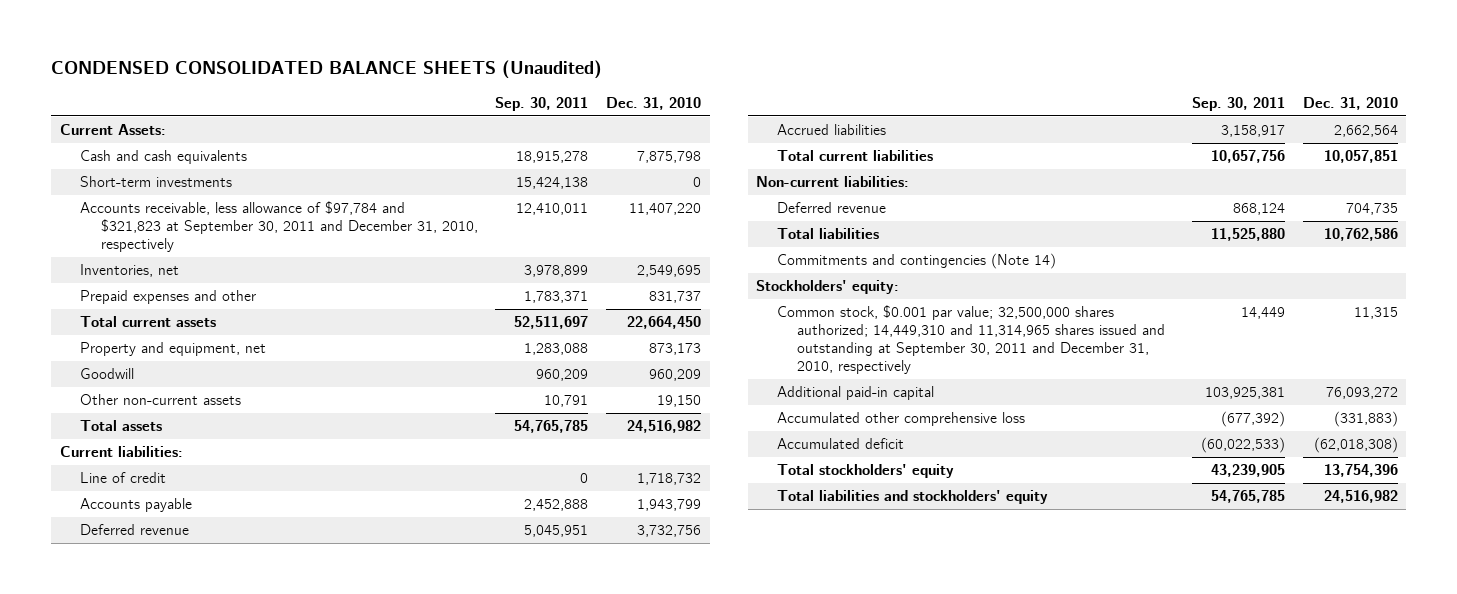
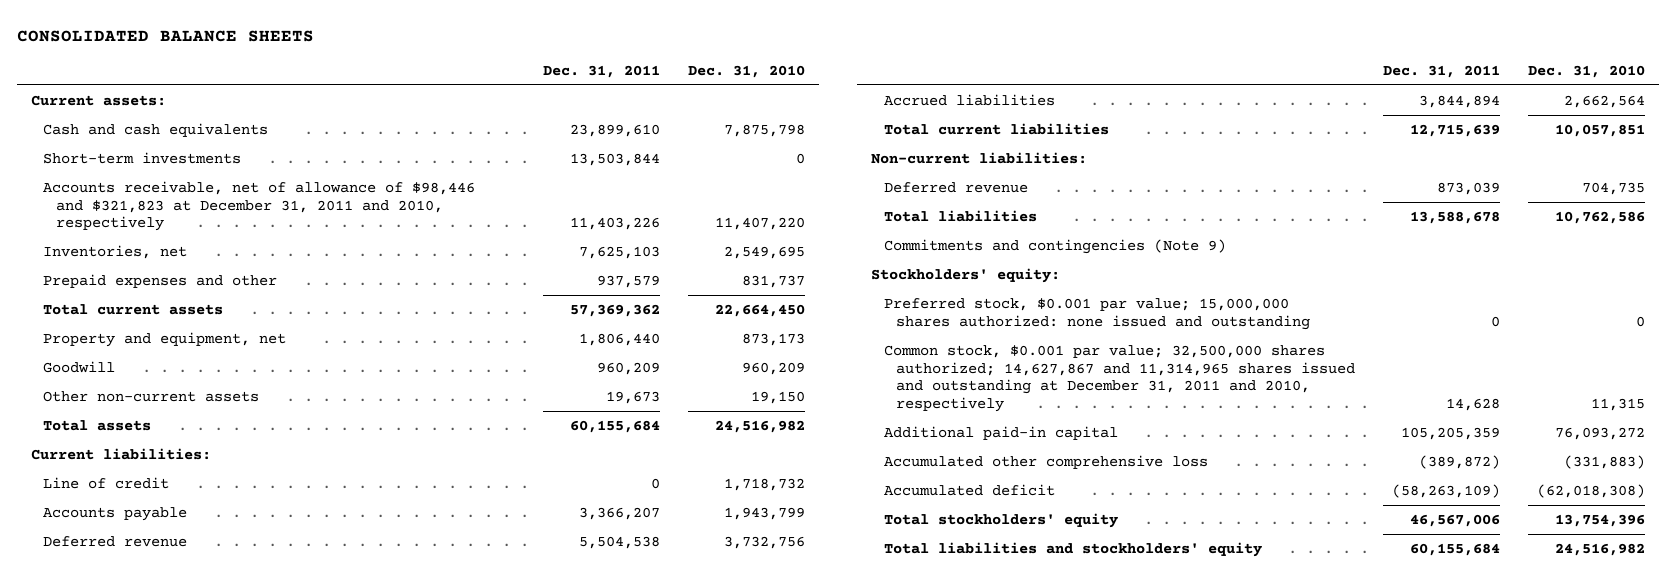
[50,60,602,80] CONDENSED CONSOLIDATED BALANCE SHEETS (Unaudited) -> [16,29,314,42] CONSOLIDATED BALANCE SHEETS
[495,96,589,111] Sep. 30, 2011 -> none
none -> [542,64,660,78] Dec. 31, 2011
[59,124,166,136] Current Assets: -> [30,94,166,106] Current assets:
[80,201,478,253] Accounts receivable, less allowance of $97,784 and $321,823 at September 30, 2011 and December 31, 2010, respectively -> [43,180,476,232] Accounts receivable, net of allowance of $98,446 and $321,823 at December 31, 2011 and 2010, respectively
[776,253,1056,270] Commitments and contingencies (Note 14) -> [883,238,1226,254] Commitments and contingencies (Note 9)
none -> [883,297,1311,330] Preferred stock, $0.001 par value; 15,000,000 shares authorized: none issued and outstanding
[776,305,1166,375] Common stock, $0.001 par value; 32,500,000 shares authorized; 14,449,310 and 11,314,965 shares issued and outstanding at September 30, 2011 and December 31, 2010, respectively -> [883,344,1356,413] Common stock, $0.001 par value; 32,500,000 shares authorized; 14,627,867 and 11,314,965 shares issued and outstanding at December 31, 2011 and 2010, respectively

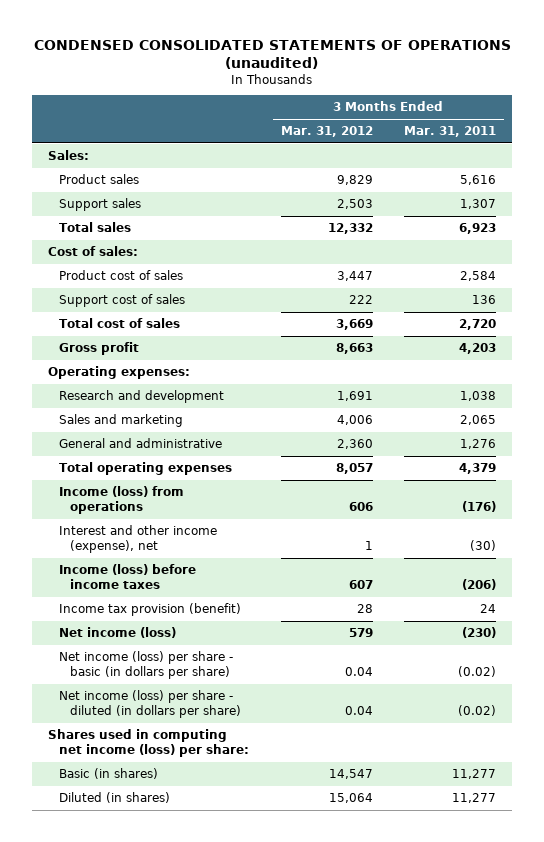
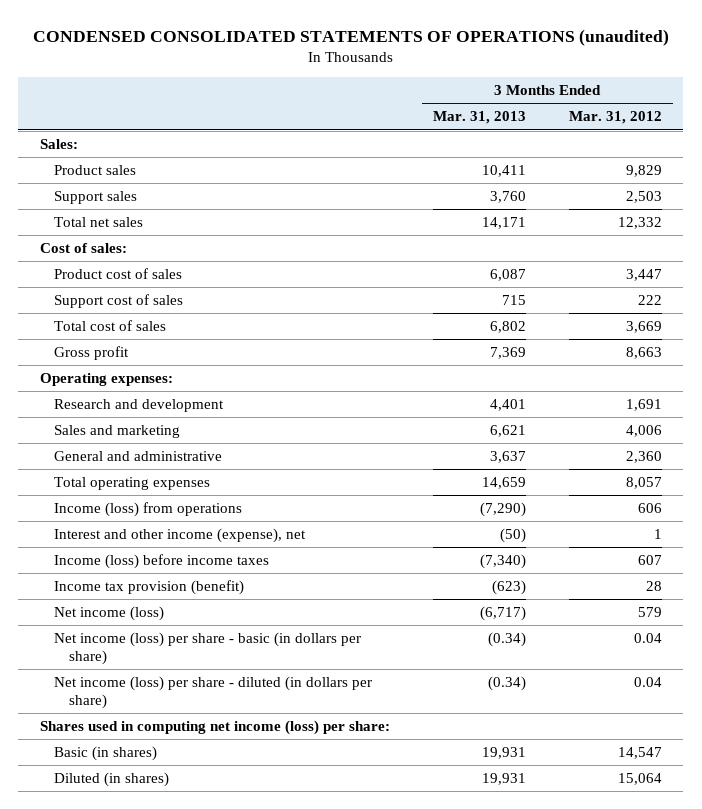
[404,126,497,138] Mar. 31, 2011 -> none
none -> [432,111,526,125] Mar. 31, 2013
[59,222,132,233] Total sales -> [54,216,144,227] Total net sales

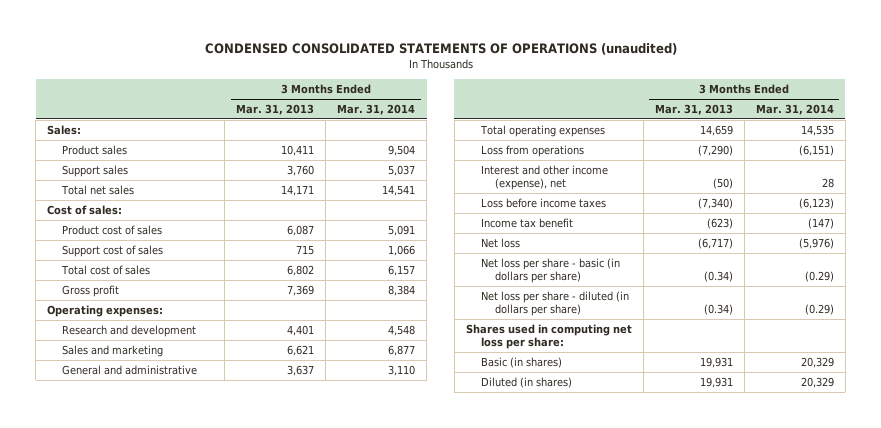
[568,111,662,125] Mar. 31, 2012 -> none
none -> [337,104,416,116] Mar. 31, 2014
[54,501,243,517] Income (loss) from operations -> [480,144,584,157] Loss from operations
[54,553,270,569] Income (loss) before income taxes -> [480,197,606,208] Loss before income taxes
[54,579,245,595] Income tax provision (benefit) -> [480,217,573,228] Income tax benefit
[54,605,165,621] Net income (loss) -> [480,237,520,248] Net loss
[54,631,362,666] Net income (loss) per share - basic (in dollars per share) -> [480,257,620,284] Net loss per share - basic (in dollars per share)
[54,675,373,710] Net income (loss) per share - diluted (in dollars per share) -> [480,290,629,317] Net loss per share - diluted (in dollars per share)
[39,719,390,735] Shares used in computing net income (loss) per share: -> [465,323,632,350] Shares used in computing net loss per share:

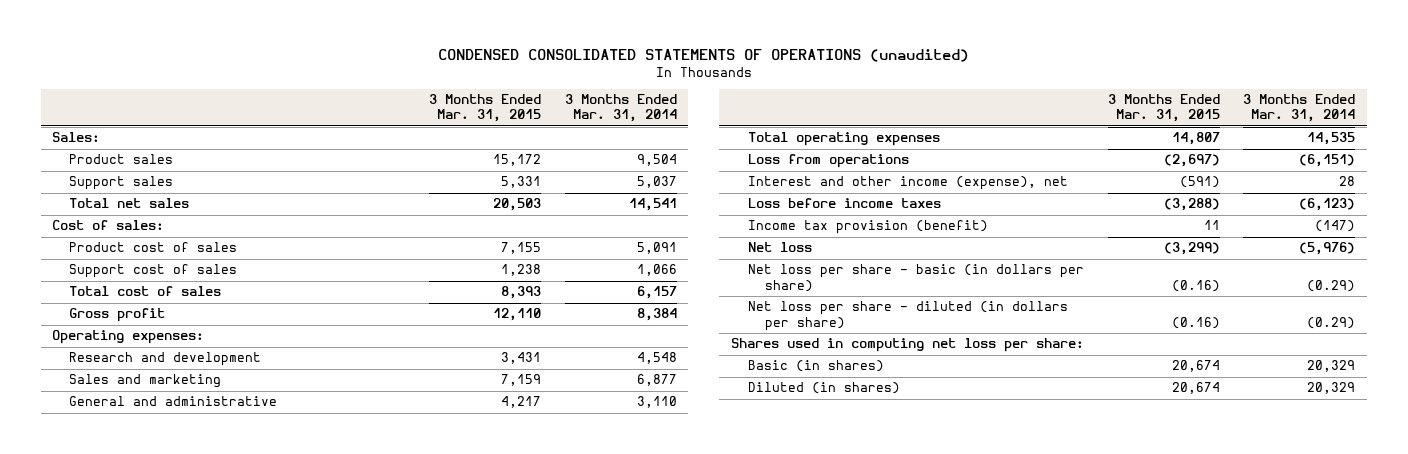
[236,104,315,116] Mar. 31, 2013 -> none
none -> [429,94,542,123] 3 Months Ended Mar. 31, 2015
[480,217,573,228] Income tax benefit -> [747,220,988,235] Income tax provision (benefit)

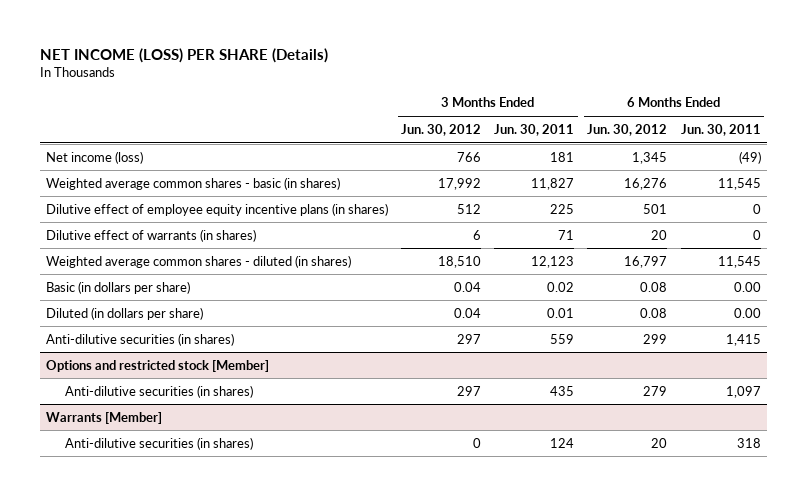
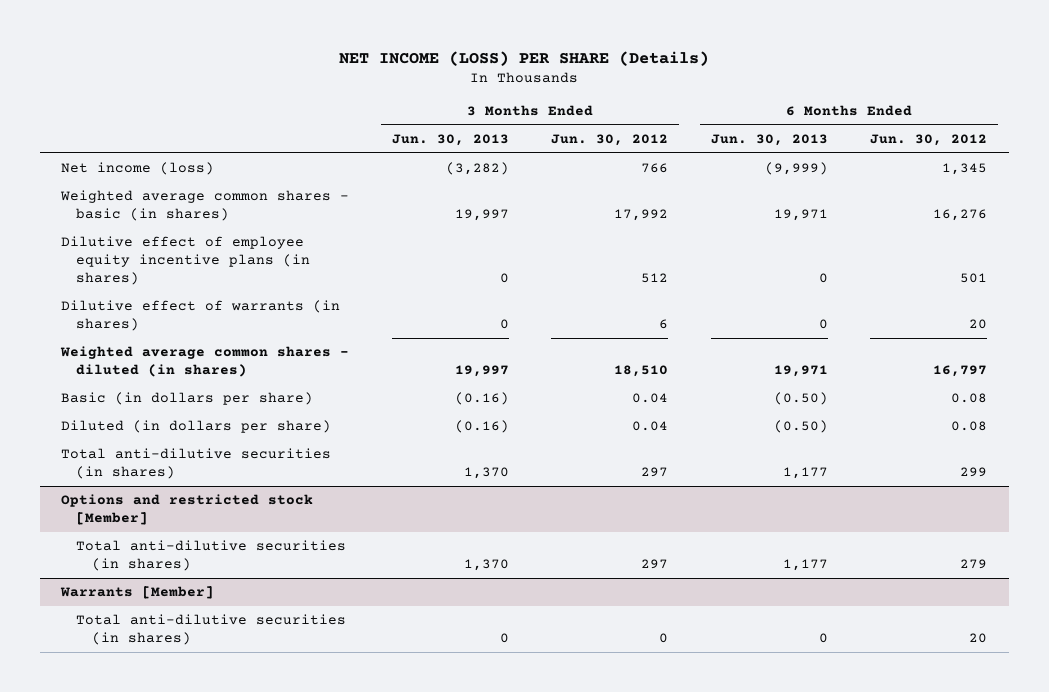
[494,123,575,136] Jun. 30, 2011 -> none
[680,123,761,136] Jun. 30, 2011 -> none
none -> [391,134,509,147] Jun. 30, 2013
none -> [710,134,828,147] Jun. 30, 2013
[46,332,235,346] Anti-dilutive securities (in shares) -> [61,448,332,480] Total anti-dilutive securities (in shares)
[65,384,254,398] Anti-dilutive securities (in shares) -> [76,540,347,572] Total anti-dilutive securities (in shares)
[65,436,254,450] Anti-dilutive securities (in shares) -> [76,614,347,646] Total anti-dilutive securities (in shares)

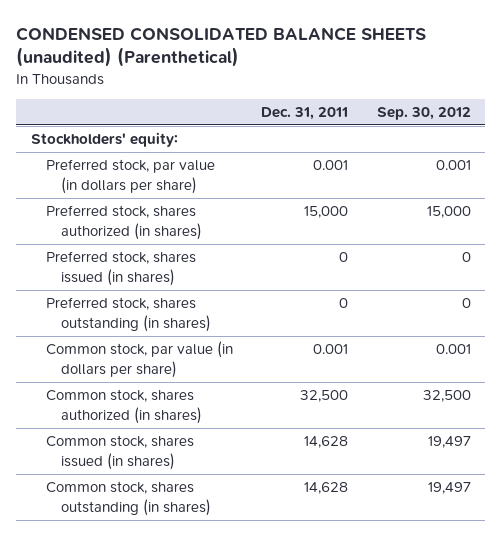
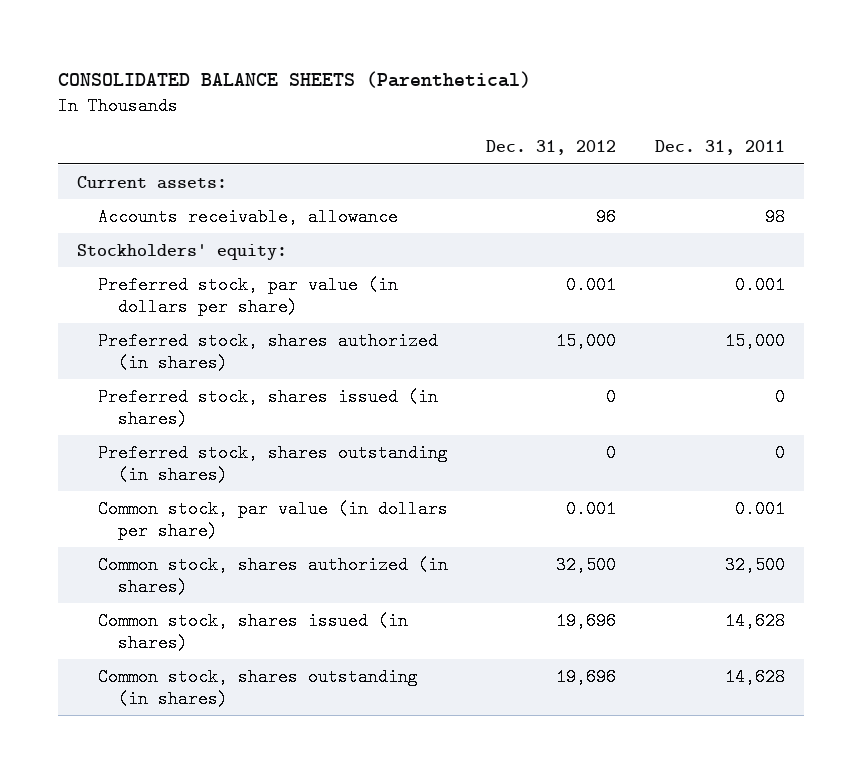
[16,26,427,68] CONDENSED CONSOLIDATED BALANCE SHEETS (unaudited) (Parenthetical) -> [57,71,531,89] CONSOLIDATED BALANCE SHEETS (Parenthetical)
[376,106,471,120] Sep. 30, 2012 -> none
none -> [486,140,617,156] Dec. 31, 2012
none -> [77,175,228,189] Current assets:
none -> [97,207,398,226] Accounts receivable, allowance

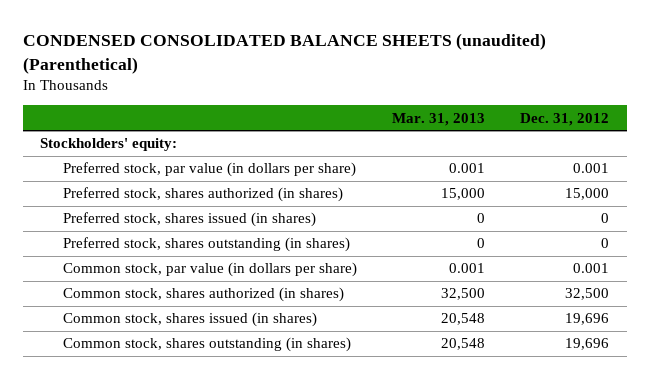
[57,71,531,89] CONSOLIDATED BALANCE SHEETS (Parenthetical) -> [22,33,546,74] CONDENSED CONSOLIDATED BALANCE SHEETS (unaudited) (Parenthetical)
[654,140,785,156] Dec. 31, 2011 -> none
none -> [392,112,486,126] Mar. 31, 2013
[77,175,228,189] Current assets: -> none
[97,207,398,226] Accounts receivable, allowance -> none

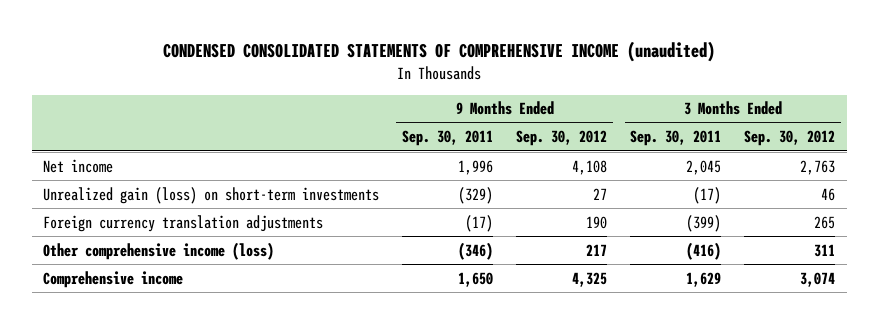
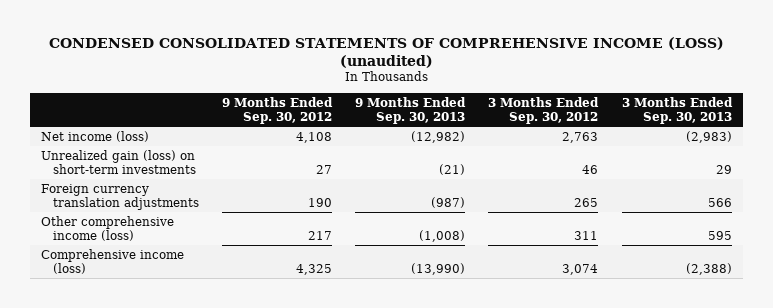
[163,40,716,62] CONDENSED CONSOLIDATED STATEMENTS OF COMPREHENSIVE INCOME (unaudited) -> [48,36,724,68] CONDENSED CONSOLIDATED STATEMENTS OF COMPREHENSIVE INCOME (LOSS) (unaudited)
[402,130,494,147] Sep. 30, 2011 -> none
[630,130,722,147] Sep. 30, 2011 -> none
none -> [355,96,467,125] 9 Months Ended Sep. 30, 2013
none -> [621,96,733,125] 3 Months Ended Sep. 30, 2013
[43,158,114,173] Net income -> [41,130,150,142] Net income (loss)
[43,270,184,288] Comprehensive income -> [41,248,185,275] Comprehensive income (loss)

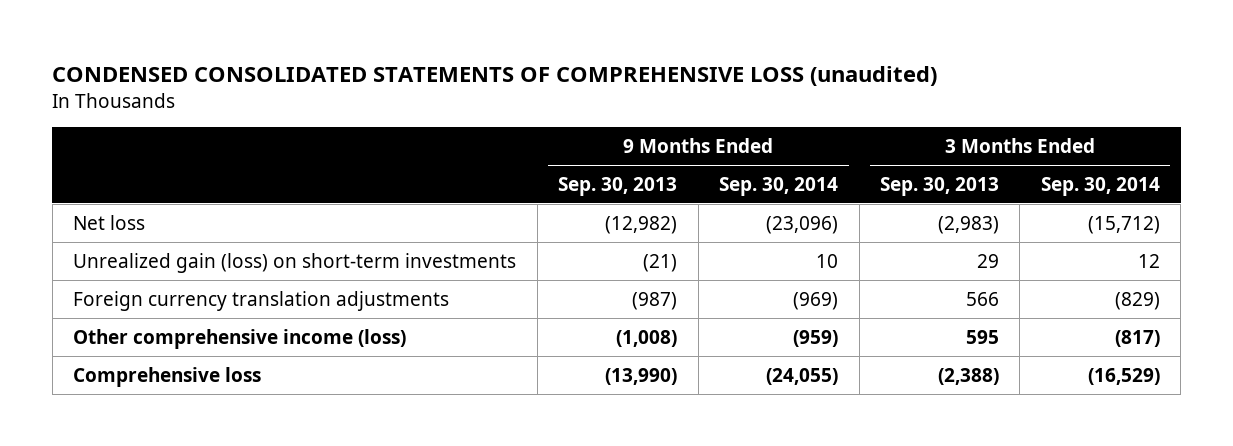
[48,36,724,68] CONDENSED CONSOLIDATED STATEMENTS OF COMPREHENSIVE INCOME (LOSS) (unaudited) -> [52,66,938,87] CONDENSED CONSOLIDATED STATEMENTS OF COMPREHENSIVE LOSS (unaudited)
[221,96,333,125] 9 Months Ended Sep. 30, 2012 -> none
[488,96,600,125] 3 Months Ended Sep. 30, 2012 -> none
none -> [719,176,839,196] Sep. 30, 2014
none -> [1040,176,1160,196] Sep. 30, 2014
[41,130,150,142] Net income (loss) -> [73,214,146,230] Net loss
[41,248,185,275] Comprehensive income (loss) -> [73,366,262,387] Comprehensive loss

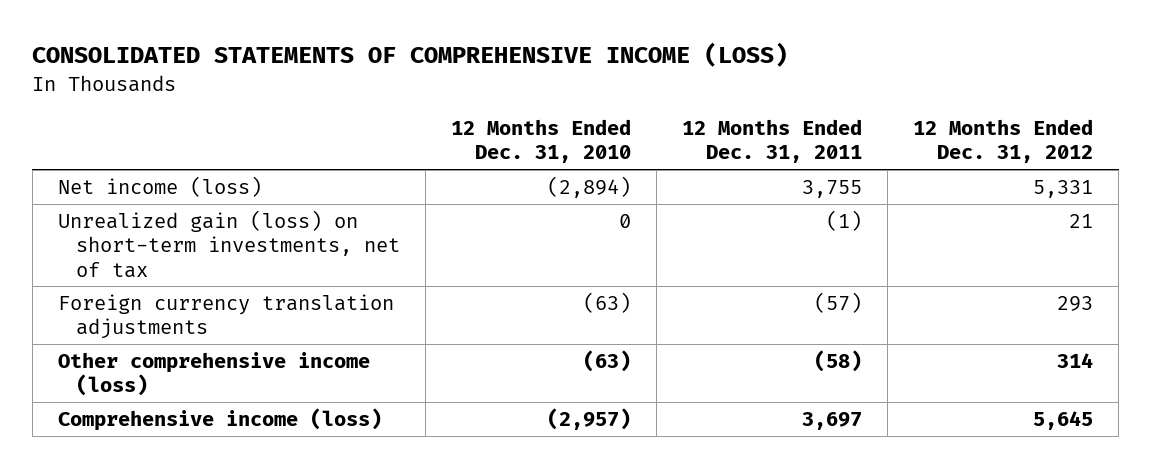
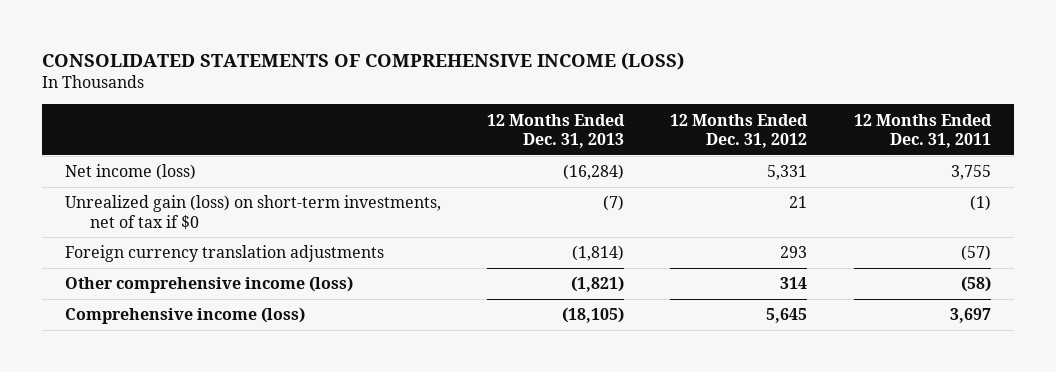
[451,119,632,164] 12 Months Ended Dec. 31, 2010 -> none
none -> [487,113,626,149] 12 Months Ended Dec. 31, 2013
[57,210,401,278] Unrealized gain (loss) on short-term investments, net of tax -> [64,195,441,229] Unrealized gain (loss) on short-term investments, net of tax if $0

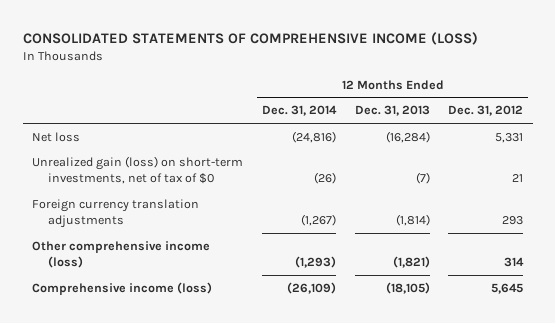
[853,113,992,149] 12 Months Ended Dec. 31, 2011 -> none
none -> [261,105,337,117] Dec. 31, 2014
[64,164,196,181] Net income (loss) -> [32,131,81,142] Net loss
[64,195,441,229] Unrealized gain (loss) on short-term investments, net of tax if $0 -> [32,155,244,184] Unrealized gain (loss) on short-term investments, net of tax of $0

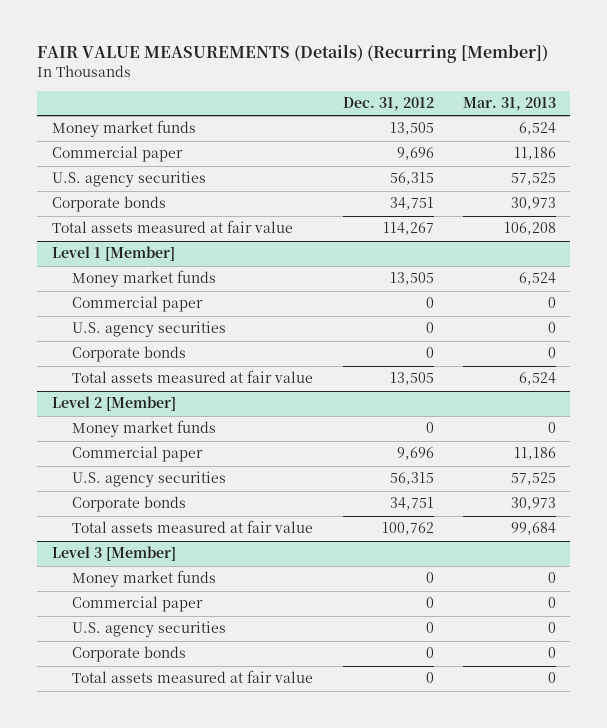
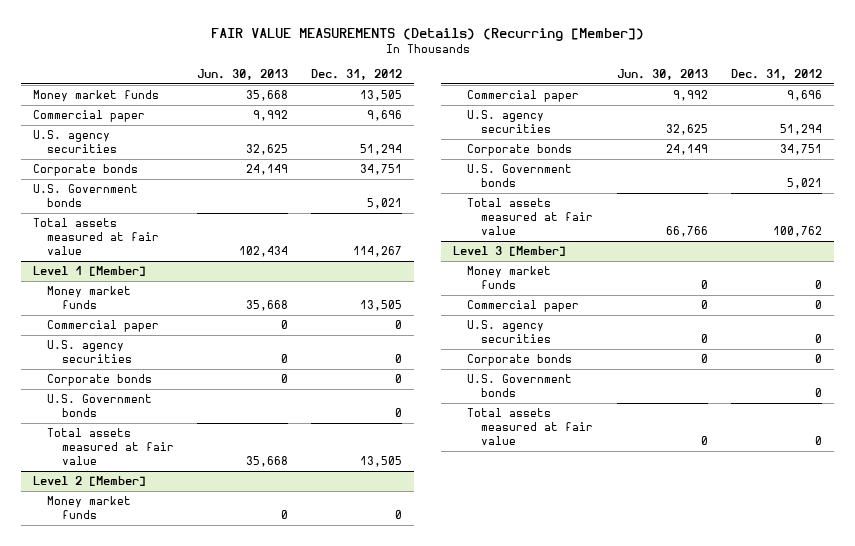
[462,97,556,112] Mar. 31, 2013 -> none
none -> [197,68,289,80] Jun. 30, 2013
[389,172,434,186] 56,315 -> [360,143,403,155] 51,294
none -> [33,184,139,207] U.S. Government bonds
none -> [47,394,153,417] U.S. Government bonds
[389,472,434,486] 56,315 -> [780,123,823,135] 51,294
none -> [467,164,573,187] U.S. Government bonds
none -> [467,374,573,397] U.S. Government bonds

